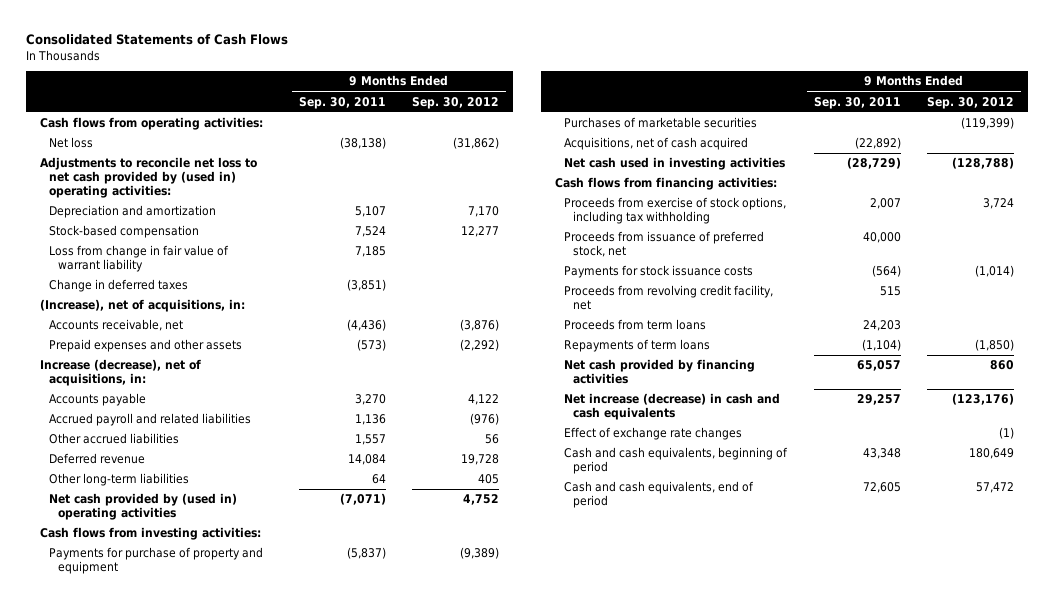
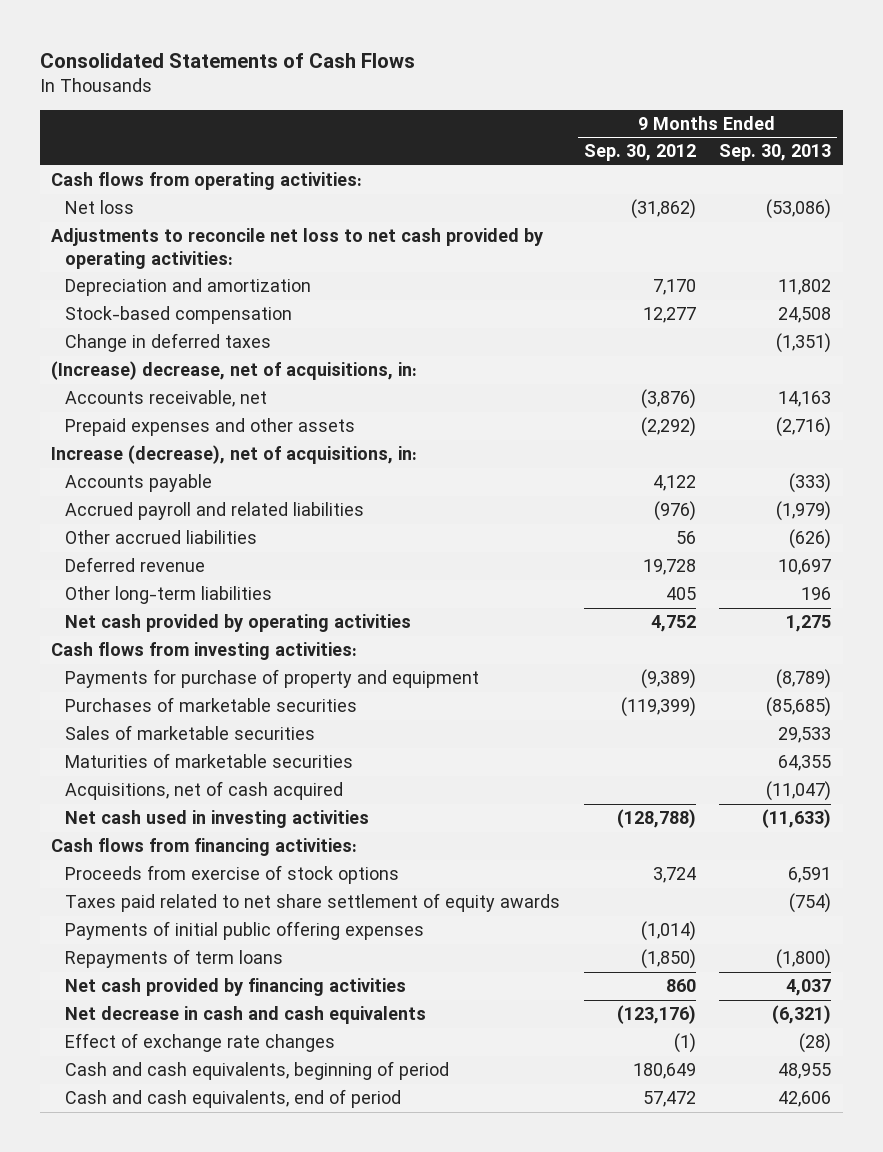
[298,96,386,109] Sep. 30, 2011 -> none
none -> [719,144,832,162] Sep. 30, 2013
[39,157,257,199] Adjustments to reconcile net loss to net cash provided by (used in) operating activities: -> [51,228,544,269] Adjustments to reconcile net loss to net cash provided by operating activities:
[48,245,229,273] Loss from change in fair value of warrant liability -> none
[39,299,245,313] (Increase), net of acquisitions, in: -> [51,361,418,381] (Increase) decrease, net of acquisitions, in:
[48,493,237,521] Net cash provided by (used in) operating activities -> [65,614,412,633] Net cash provided by operating activities
none -> [65,725,316,741] Sales of marketable securities
none -> [65,753,354,769] Maturities of marketable securities
[563,231,764,258] Proceeds from issuance of preferred stock, net -> none
[563,285,773,311] Proceeds from revolving credit facility, net -> none
[563,319,706,331] Proceeds from term loans -> none
[563,197,786,225] Proceeds from exercise of stock options, including tax withholding -> [65,865,400,885] Proceeds from exercise of stock options
none -> [65,893,561,913] Taxes paid related to net share settlement of equity awards
[563,265,753,279] Payments for stock issuance costs -> [65,921,425,941] Payments of initial public offering expenses
[563,393,780,421] Net increase (decrease) in cash and cash equivalents -> [65,1006,427,1025] Net decrease in cash and cash equivalents

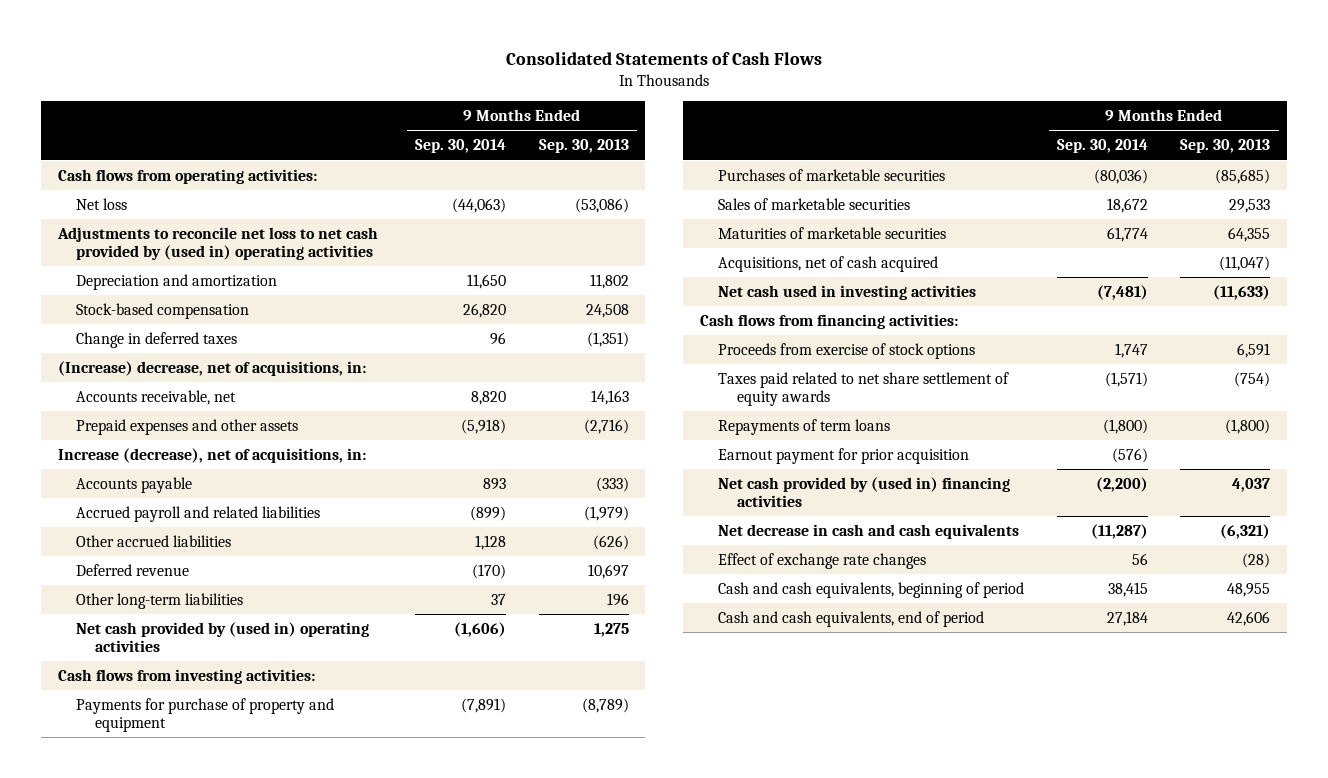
[583,144,696,162] Sep. 30, 2012 -> none
none -> [414,139,506,154] Sep. 30, 2014
[51,228,544,269] Adjustments to reconcile net loss to net cash provided by operating activities: -> [56,226,378,260] Adjustments to reconcile net loss to net cash provided by (used in) operating activities
[65,614,412,633] Net cash provided by operating activities -> [76,621,370,652] Net cash provided by (used in) operating activities
[65,921,425,941] Payments of initial public offering expenses -> none
none -> [718,447,970,464] Earnout payment for prior acquisition
[65,978,407,997] Net cash provided by financing activities -> [718,476,1011,507] Net cash provided by (used in) financing activities

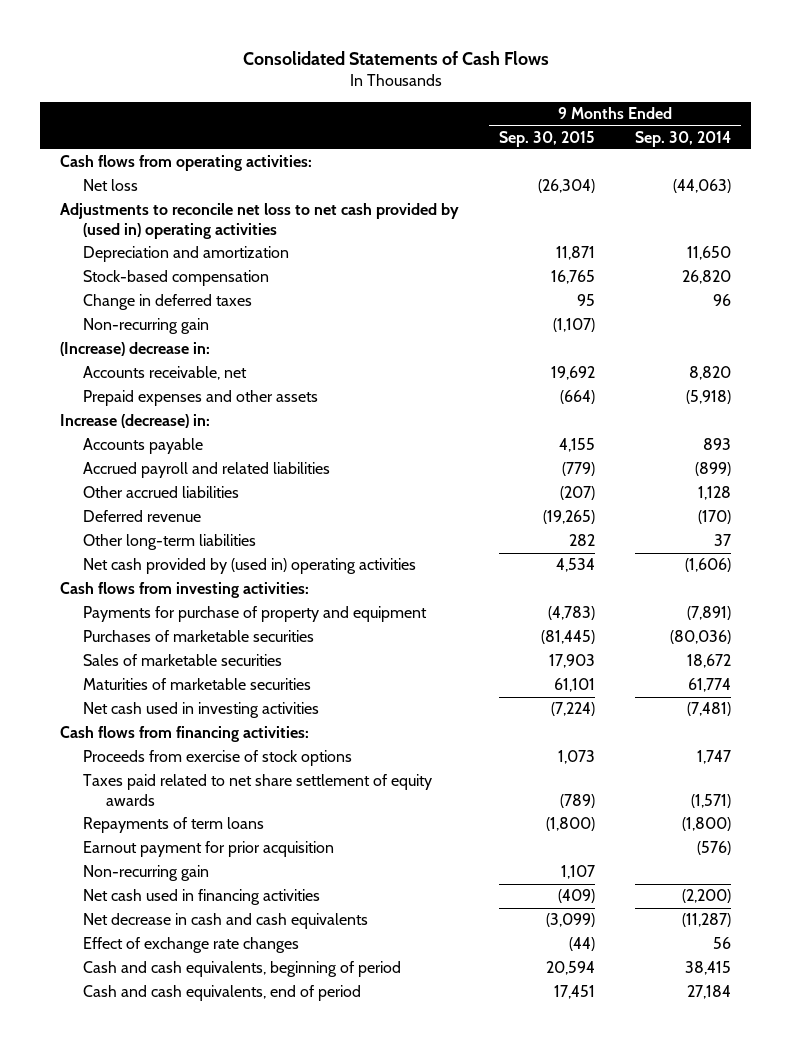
[538,139,629,154] Sep. 30, 2013 -> none
none -> [499,130,596,147] Sep. 30, 2015
none -> [83,318,210,335] Non-recurring gain
[57,360,366,376] (Increase) decrease, net of acquisitions, in: -> [60,342,211,357] (Increase) decrease in:
[57,447,366,463] Increase (decrease), net of acquisitions, in: -> [60,414,211,429] Increase (decrease) in:
[718,255,939,272] Acquisitions, net of cash acquired -> none
none -> [83,865,210,882] Non-recurring gain
[718,476,1011,507] Net cash provided by (used in) financing activities -> [83,889,321,906] Net cash used in financing activities

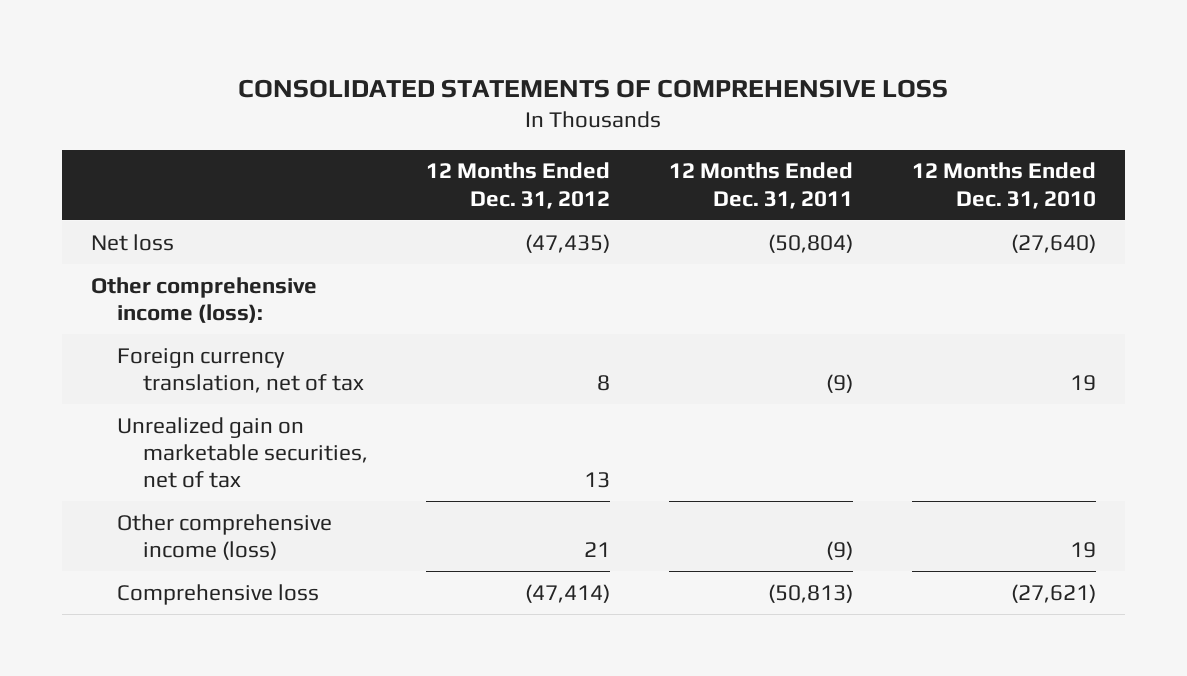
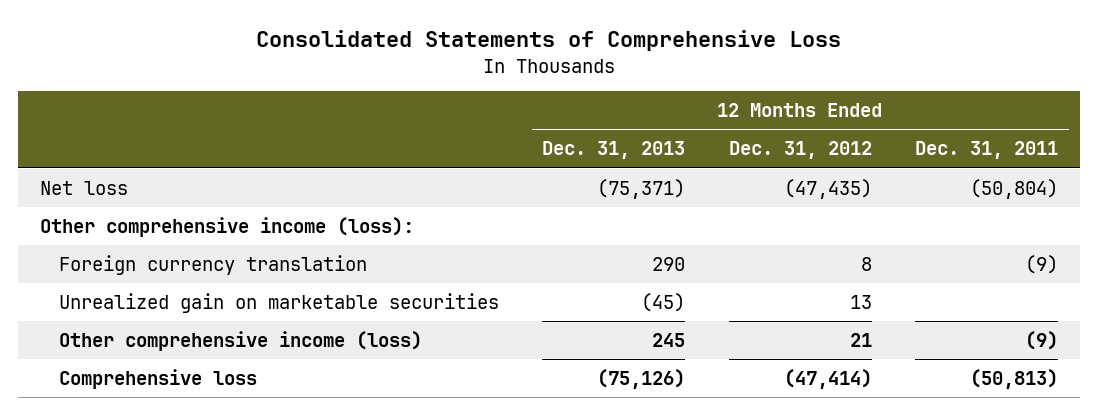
[238,78,949,98] CONSOLIDATED STATEMENTS OF COMPREHENSIVE LOSS -> [255,30,841,52] Consolidated Statements of Comprehensive Loss
[911,162,1096,209] 12 Months Ended Dec. 31, 2010 -> none
none -> [542,141,686,160] Dec. 31, 2013
[116,347,364,393] Foreign currency translation, net of tax -> [59,254,368,275] Foreign currency translation
[116,416,368,489] Unrealized gain on marketable securities, net of tax -> [59,292,500,313] Unrealized gain on marketable securities

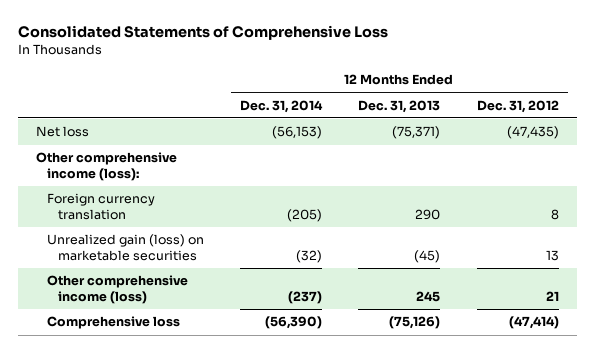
[914,141,1058,160] Dec. 31, 2011 -> none
none -> [240,99,324,113] Dec. 31, 2014
[59,292,500,313] Unrealized gain on marketable securities -> [47,234,205,262] Unrealized gain (loss) on marketable securities

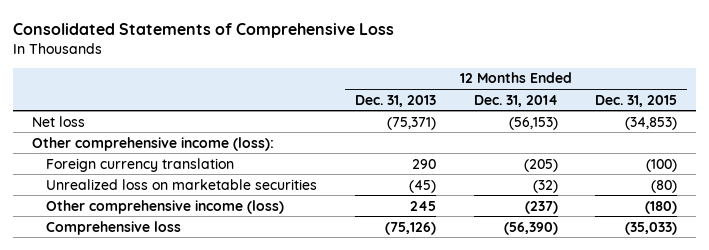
[476,99,559,113] Dec. 31, 2012 -> none
none -> [595,94,678,107] Dec. 31, 2015
[47,234,205,262] Unrealized gain (loss) on marketable securities -> [46,178,318,190] Unrealized loss on marketable securities

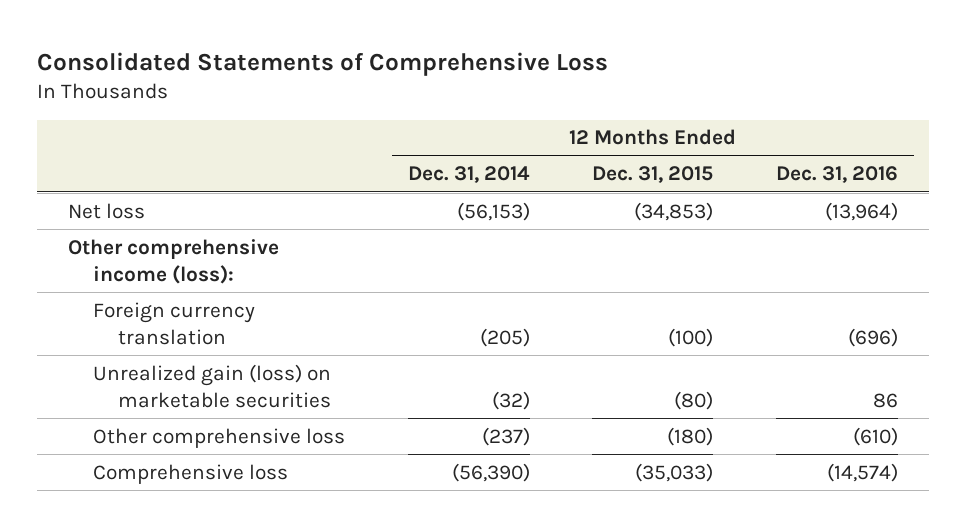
[354,94,436,107] Dec. 31, 2013 -> none
none -> [776,166,899,184] Dec. 31, 2016
[46,178,318,190] Unrealized loss on marketable securities -> [93,363,332,409] Unrealized gain (loss) on marketable securities
[46,199,285,214] Other comprehensive income (loss) -> [93,427,346,448] Other comprehensive loss

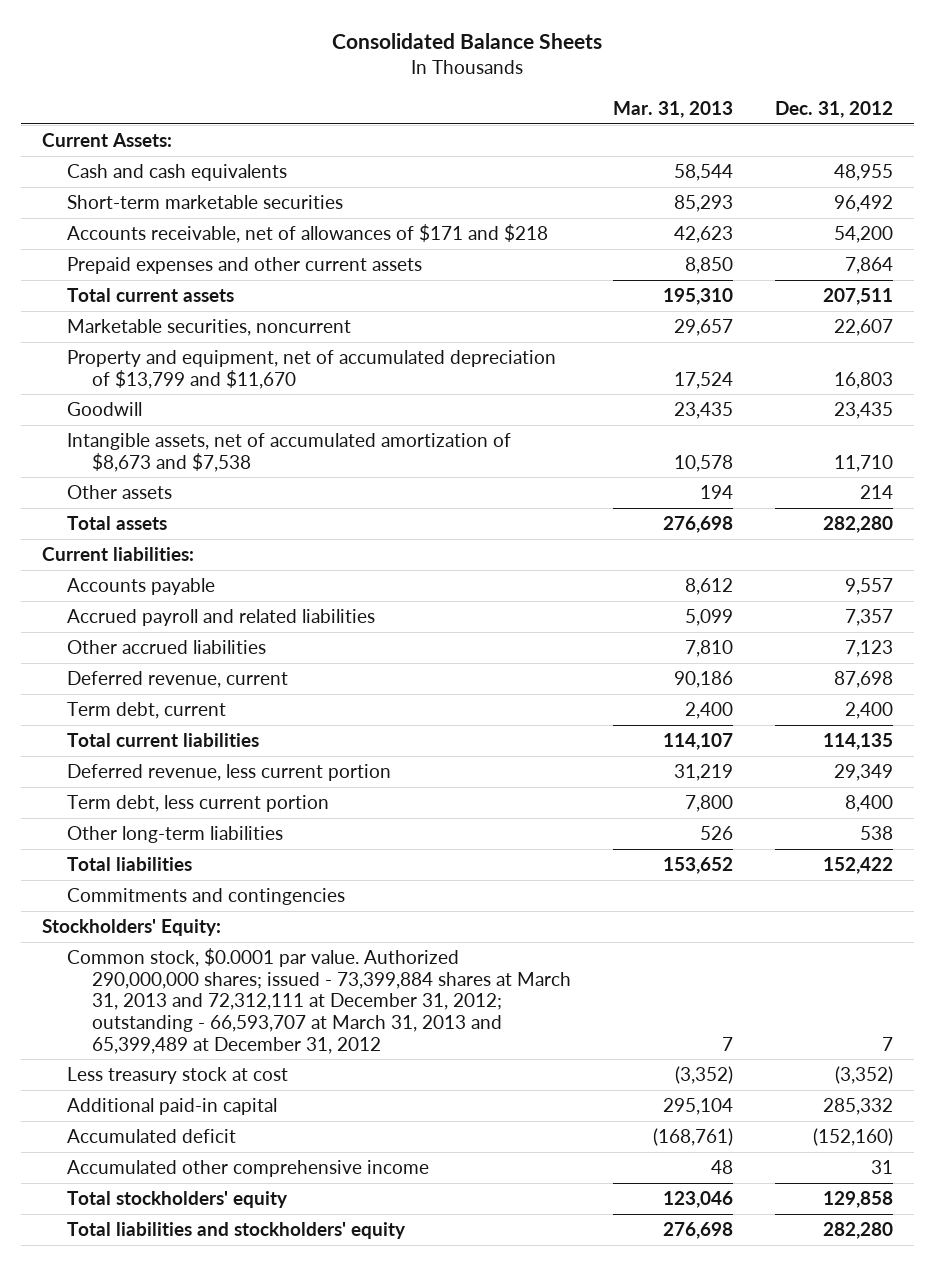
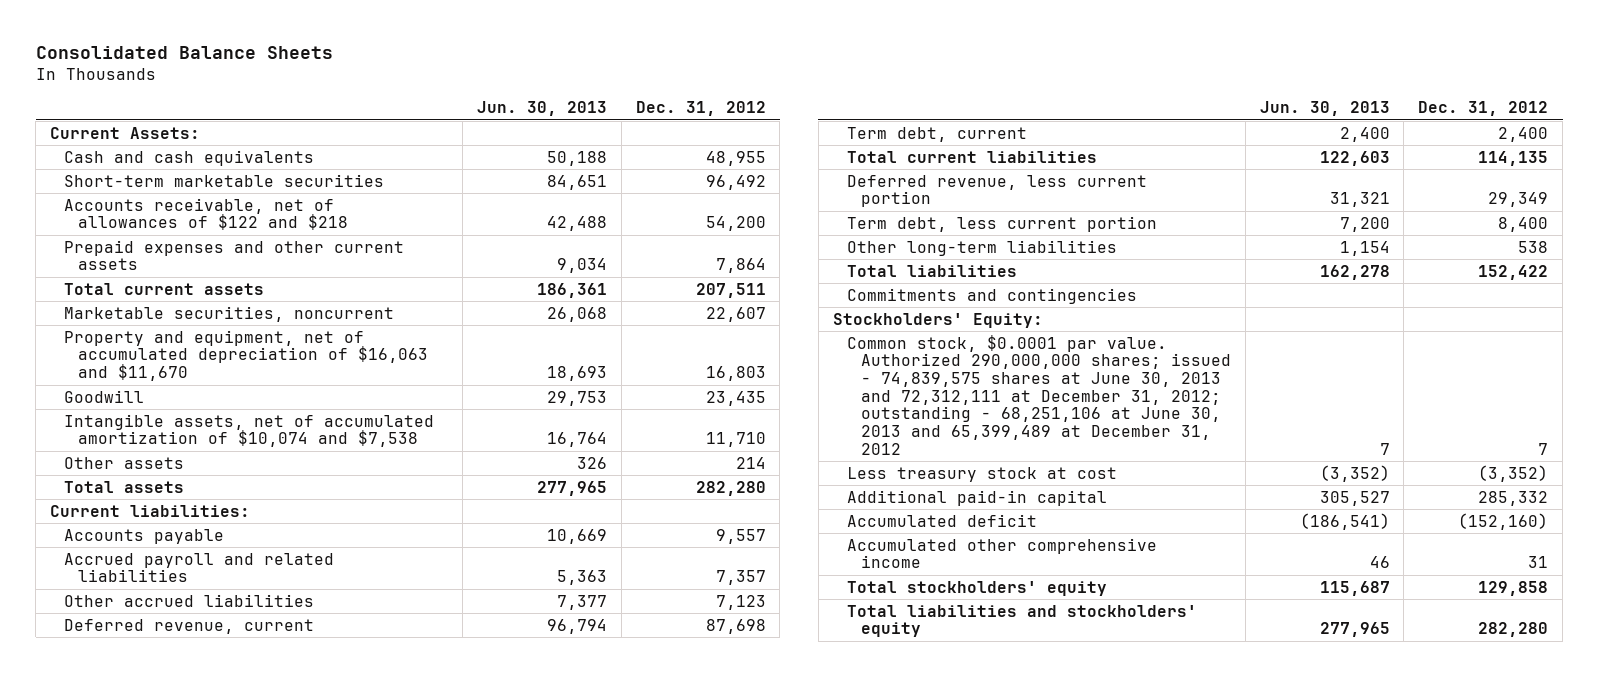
[612,100,733,118] Mar. 31, 2013 -> none
none -> [477,101,608,117] Jun. 30, 2013
[66,223,548,243] Accounts receivable, net of allowances of $171 and $218 -> [64,197,349,231] Accounts receivable, net of allowances of $122 and $218
[66,349,556,389] Property and equipment, net of accumulated depreciation of $13,799 and $11,670 -> [64,329,429,382] Property and equipment, net of accumulated depreciation of $16,063 and $11,670
[66,432,511,472] Intangible assets, net of accumulated amortization of $8,673 and $7,538 -> [64,413,435,448] Intangible assets, net of accumulated amortization of $10,074 and $7,538
[66,947,571,1054] Common stock, $0.0001 par value. Authorized 290,000,000 shares; issued - 73,399,884 shares at March 31, 2013 and 72,312,111 at December 31, 2012; outstanding - 66,593,707 at March 31, 2013 and 65,399,489 at December 31, 2012 -> [846,334,1232,455] Common stock, $0.0001 par value. Authorized 290,000,000 shares; issued - 74,839,575 shares at June 30, 2013 and 72,312,111 at December 31, 2012; outstanding - 68,251,106 at June 30, 2013 and 65,399,489 at December 31, 2012

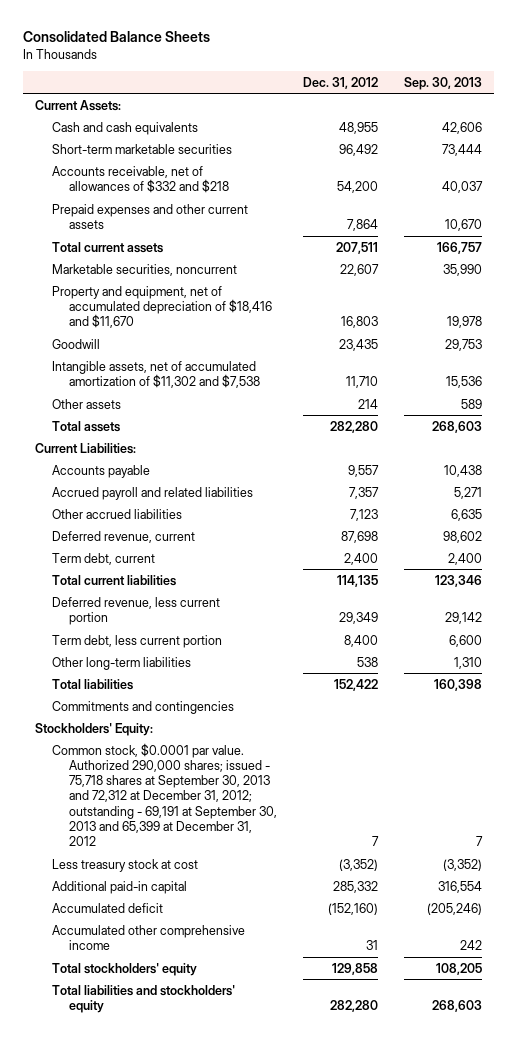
[477,101,608,117] Jun. 30, 2013 -> none
none -> [403,76,482,90] Sep. 30, 2013
[64,197,349,231] Accounts receivable, net of allowances of $122 and $218 -> [52,165,230,193] Accounts receivable, net of allowances of $332 and $218
[64,329,429,382] Property and equipment, net of accumulated depreciation of $16,063 and $11,670 -> [52,285,273,329] Property and equipment, net of accumulated depreciation of $18,416 and $11,670
[64,413,435,448] Intangible assets, net of accumulated amortization of $10,074 and $7,538 -> [52,360,261,388] Intangible assets, net of accumulated amortization of $11,302 and $7,538
[49,504,250,517] Current liabilities: -> [35,442,137,454] Current Liabilities:
[846,334,1232,455] Common stock, $0.0001 par value. Authorized 290,000,000 shares; issued - 74,839,575 shares at June 30, 2013 and 72,312,111 at December 31, 2012; outstanding - 68,251,106 at June 30, 2013 and 65,399,489 at December 31, 2012 -> [52,742,278,847] Common stock, $0.0001 par value. Authorized 290,000 shares; issued - 75,718 shares at September 30, 2013 and 72,312 at December 31, 2012; outstanding - 69,191 at September 30, 2013 and 65,399 at December 31, 2012

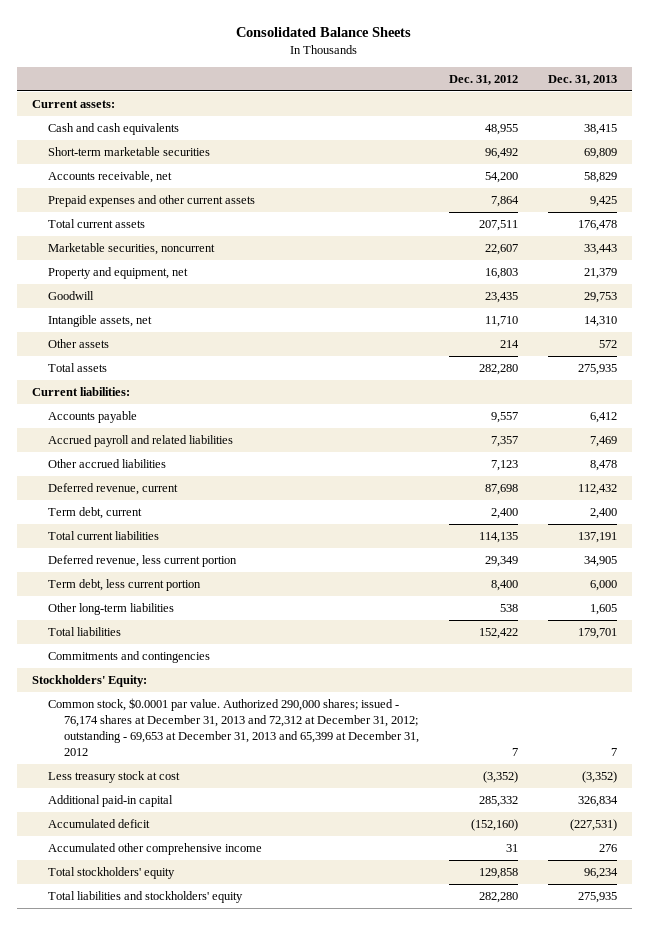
[403,76,482,90] Sep. 30, 2013 -> none
none -> [547,74,617,85] Dec. 31, 2013
[35,99,122,111] Current Assets: -> [31,100,115,109] Current assets:
[52,165,230,193] Accounts receivable, net of allowances of $332 and $218 -> [48,171,173,184] Accounts receivable, net
[52,285,273,329] Property and equipment, net of accumulated depreciation of $18,416 and $11,670 -> [48,267,189,280] Property and equipment, net
[52,360,261,388] Intangible assets, net of accumulated amortization of $11,302 and $7,538 -> [48,315,153,328] Intangible assets, net
[35,442,137,454] Current Liabilities: -> [31,387,130,397] Current liabilities:
[52,742,278,847] Common stock, $0.0001 par value. Authorized 290,000 shares; issued - 75,718 shares at September 30, 2013 and 72,312 at December 31, 2012; outstanding - 69,191 at September 30, 2013 and 65,399 at December 31, 2012 -> [48,698,420,757] Common stock, $0.0001 par value. Authorized 290,000 shares; issued - 76,174 shares at December 31, 2013 and 72,312 at December 31, 2012; outstanding - 69,653 at December 31, 2013 and 65,399 at December 31, 2012

